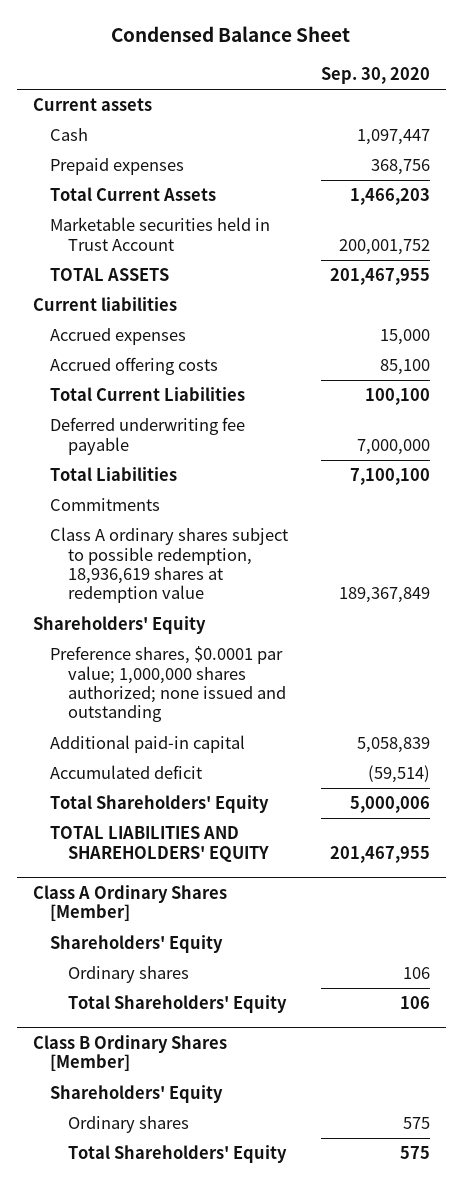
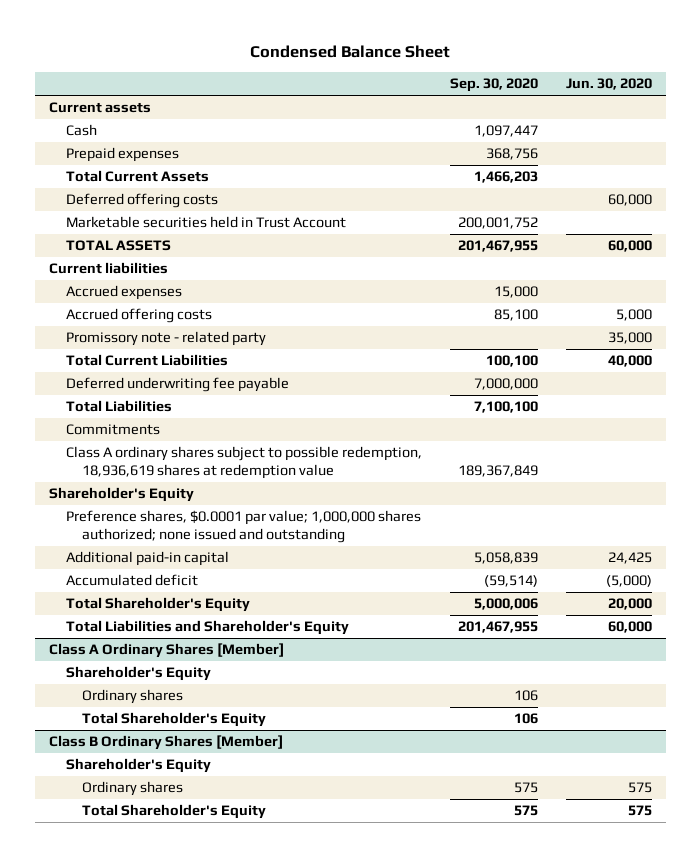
none -> [565,78,652,91] Jun. 30, 2020
none -> [65,193,218,209] Deferred offering costs
none -> [65,331,266,347] Promissory note - related party
[33,616,207,635] Shareholders' Equity -> [48,487,194,503] Shareholder's Equity
[50,795,270,814] Total Shareholders' Equity -> [65,597,250,613] Total Shareholder's Equity
[50,826,269,862] TOTAL LIABILITIES AND SHAREHOLDERS' EQUITY -> [65,620,349,636] Total Liabilities and Shareholder's Equity
[50,935,224,954] Shareholders' Equity -> [65,666,211,682] Shareholder's Equity
[67,995,287,1014] Total Shareholders' Equity -> [82,712,267,728] Total Shareholder's Equity
[50,1085,224,1104] Shareholders' Equity -> [65,758,211,774] Shareholder's Equity
[67,1145,287,1164] Total Shareholders' Equity -> [82,804,267,820] Total Shareholder's Equity

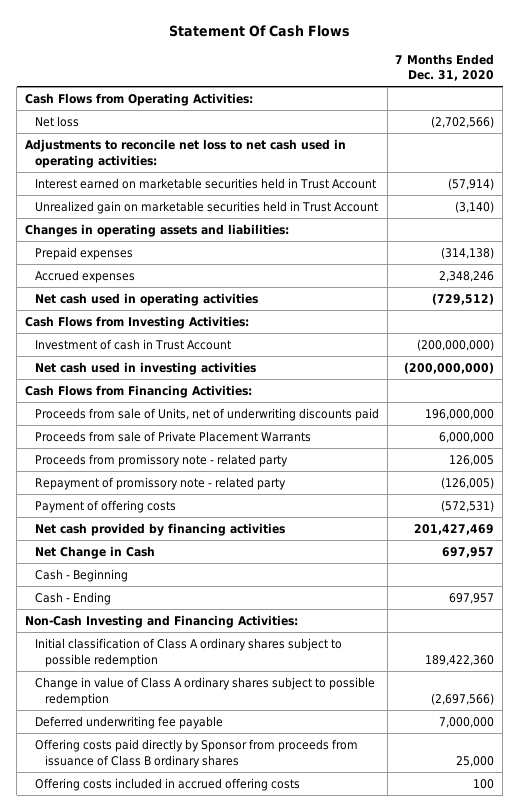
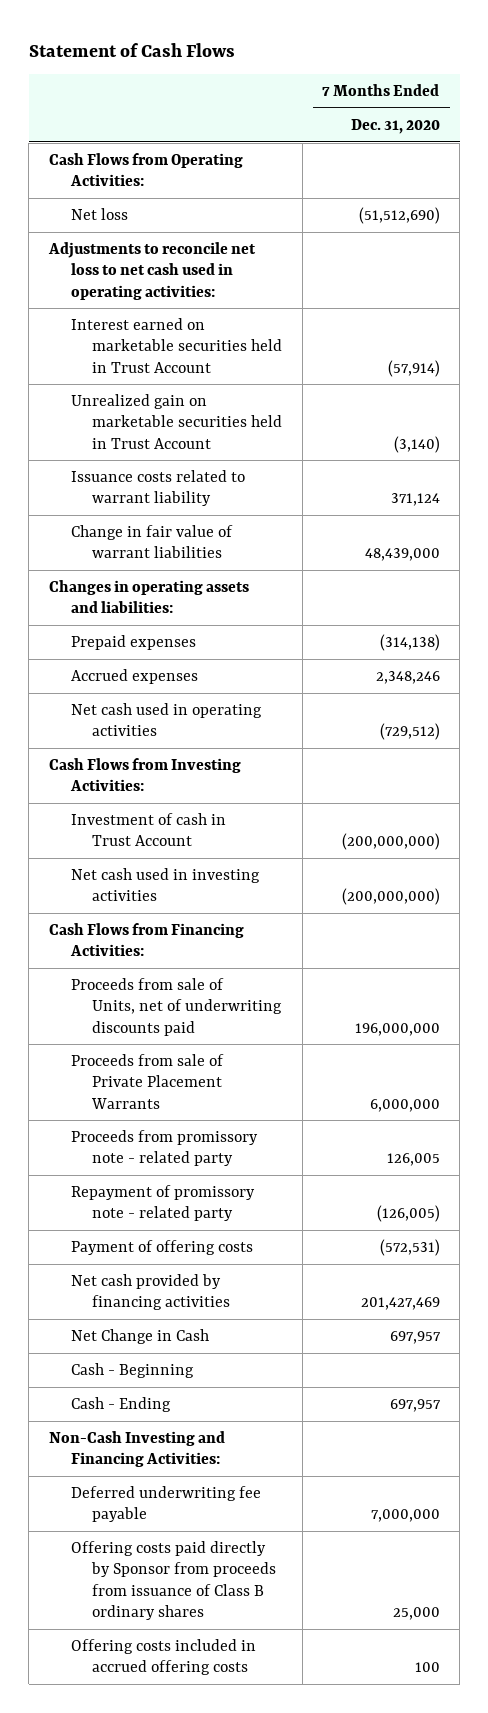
[168,24,350,37] Statement Of Cash Flows -> [28,42,235,57] Statement of Cash Flows
[431,116,495,129] (2,702,566) -> [358,206,440,224] (51,512,690)
none -> [70,469,245,507] Issuance costs related to warrant liability
none -> [70,524,233,559] Change in fair value of warrant liabilities
[35,638,343,667] Initial classification of Class A ordinary shares subject to possible redemption -> none
[35,677,376,706] Change in value of Class A ordinary shares subject to possible redemption -> none

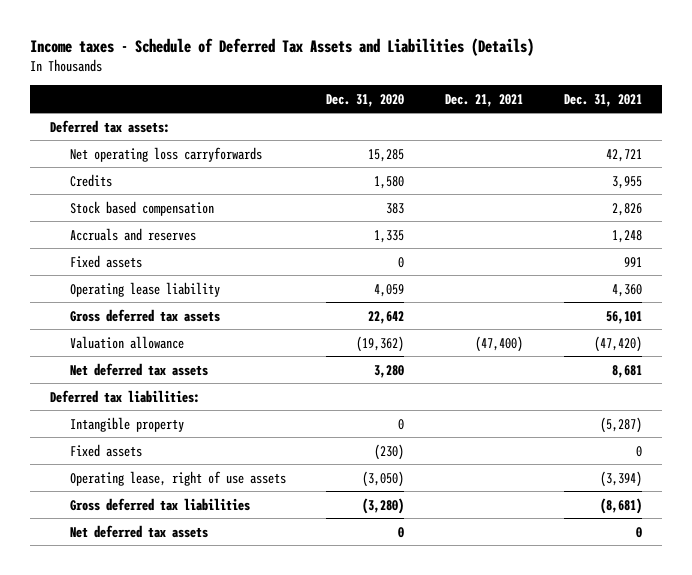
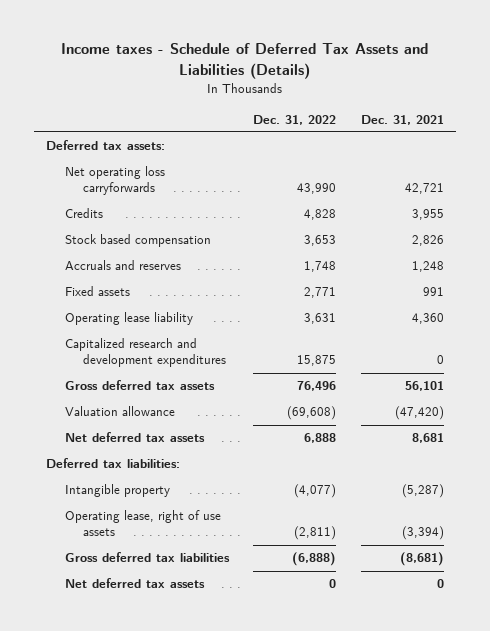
[326,93,405,107] Dec. 31, 2020 -> none
[445,93,524,107] Dec. 21, 2021 -> none
none -> [253,114,337,125] Dec. 31, 2022
none -> [64,338,227,368] Capitalized research and development expenditures
[69,443,142,457] Fixed assets -> none

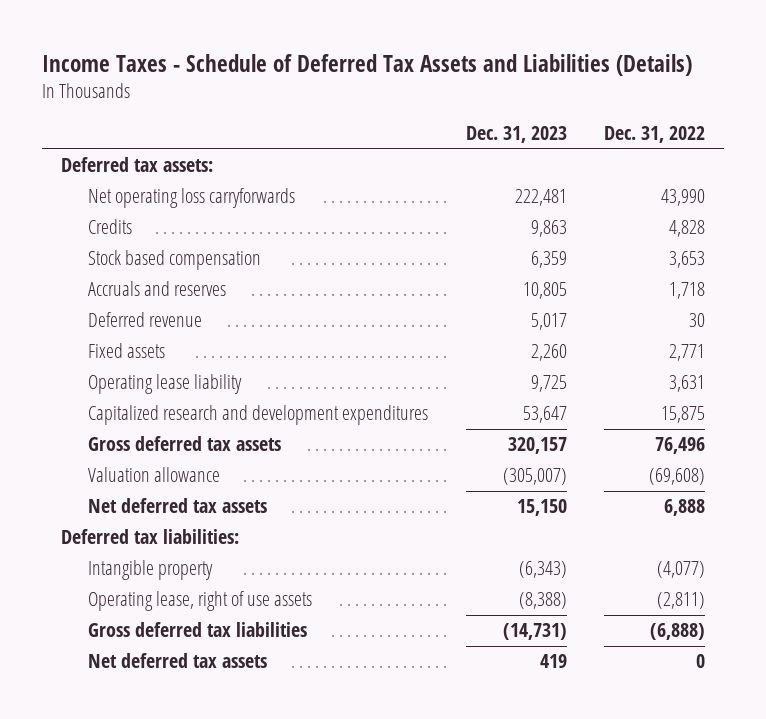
[61,43,429,80] Income taxes - Schedule of Deferred Tax Assets and Liabilities (Details) -> [41,53,692,76] Income Taxes - Schedule of Deferred Tax Assets and Liabilities (Details)
[361,114,445,125] Dec. 31, 2021 -> none
none -> [465,125,567,143] Dec. 31, 2023
[304,261,337,273] 1,748 -> [669,282,706,300] 1,718
none -> [88,312,203,328] Deferred revenue

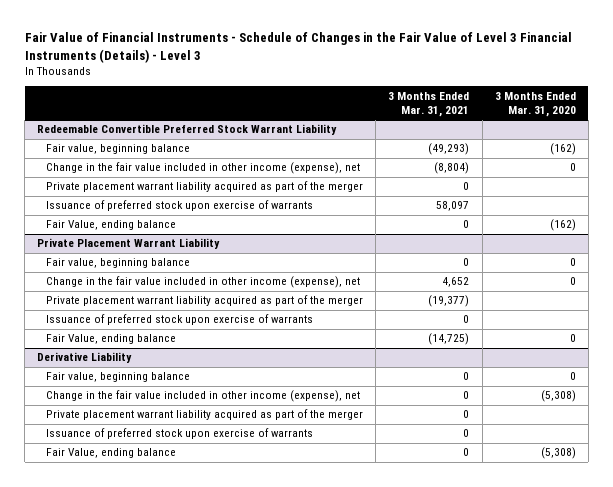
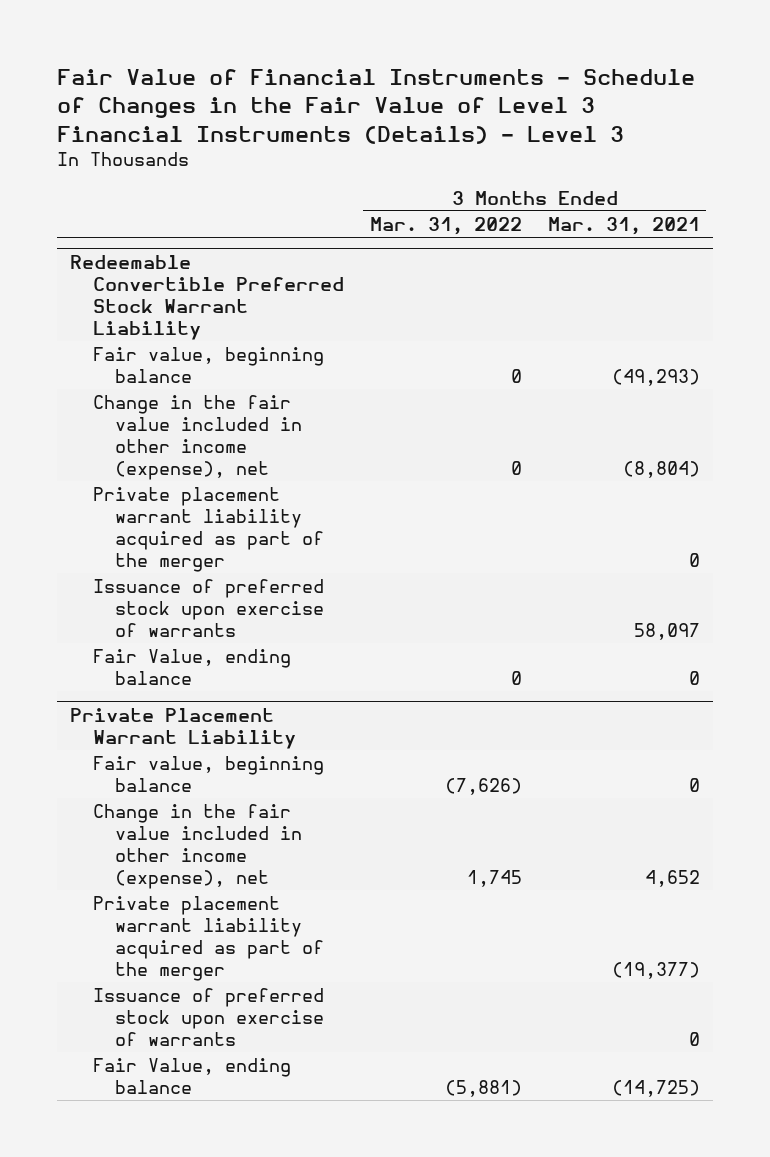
[494,91,576,117] 3 Months Ended Mar. 31, 2020 -> none
none -> [369,217,522,236] Mar. 31, 2022
[37,352,133,364] Derivative Liability -> none
[45,372,190,383] Fair value, beginning balance -> none
[45,390,360,403] Change in the fair value included in other income (expense), net -> none
[45,409,363,421] Private placement warrant liability acquired as part of the merger -> none
[45,428,313,440] Issuance of preferred stock upon exercise of warrants -> none
[45,448,176,459] Fair Value, ending balance -> none

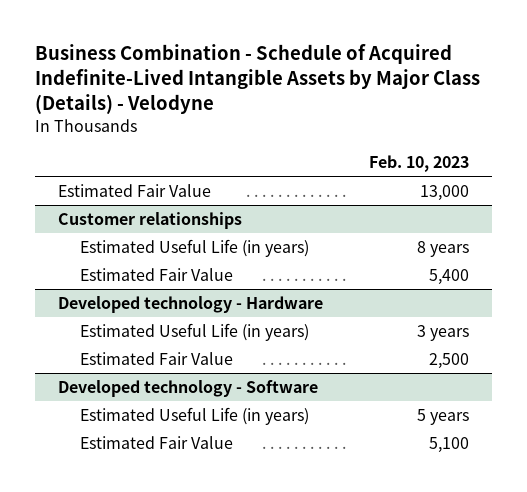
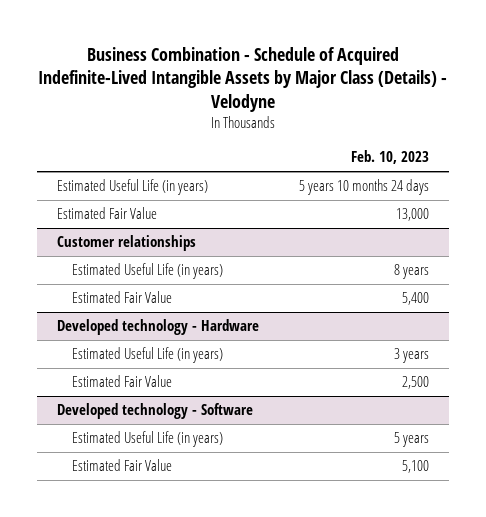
none -> [57,179,209,196] Estimated Useful Life (in years)

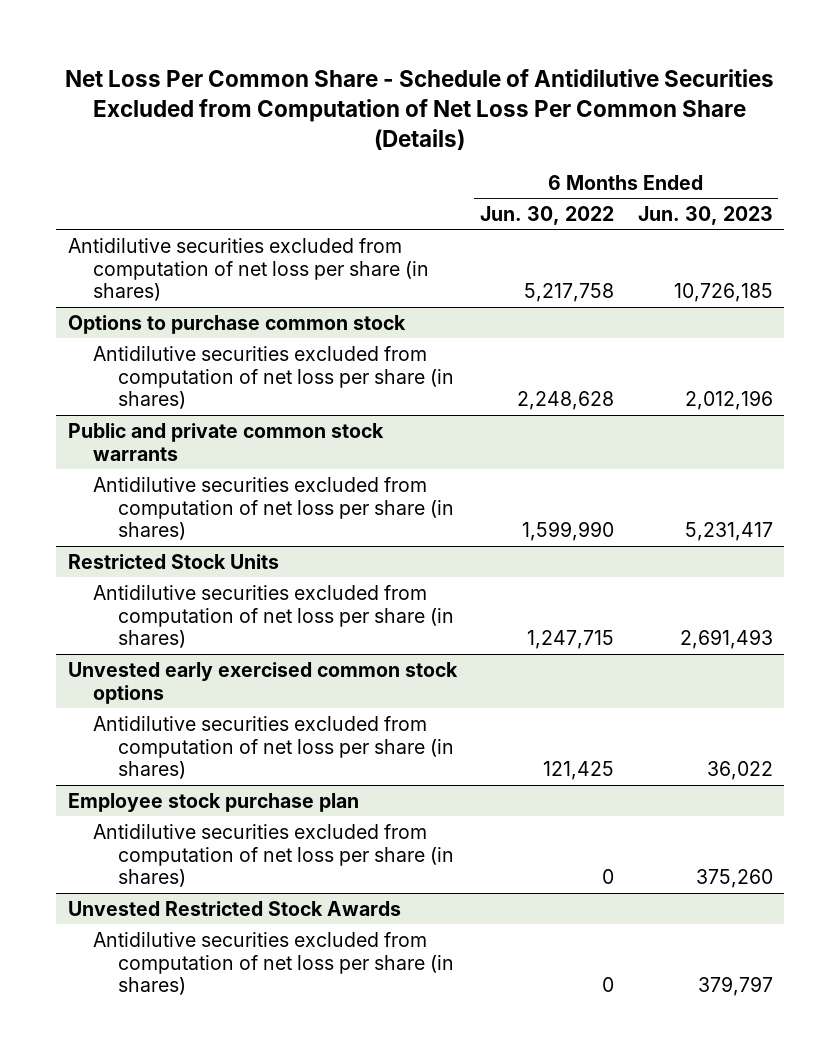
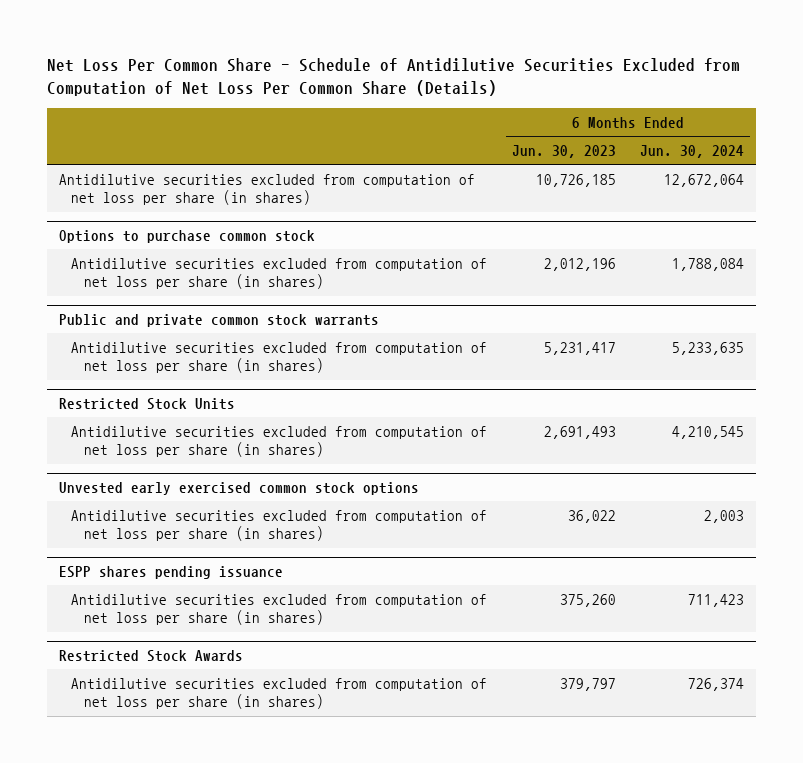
[480,205,615,225] Jun. 30, 2022 -> none
none -> [639,144,744,158] Jun. 30, 2024
[67,792,359,812] Employee stock purchase plan -> [59,566,284,580] ESPP shares pending issuance
[67,900,401,916] Unvested Restricted Stock Awards -> [59,650,244,663] Restricted Stock Awards

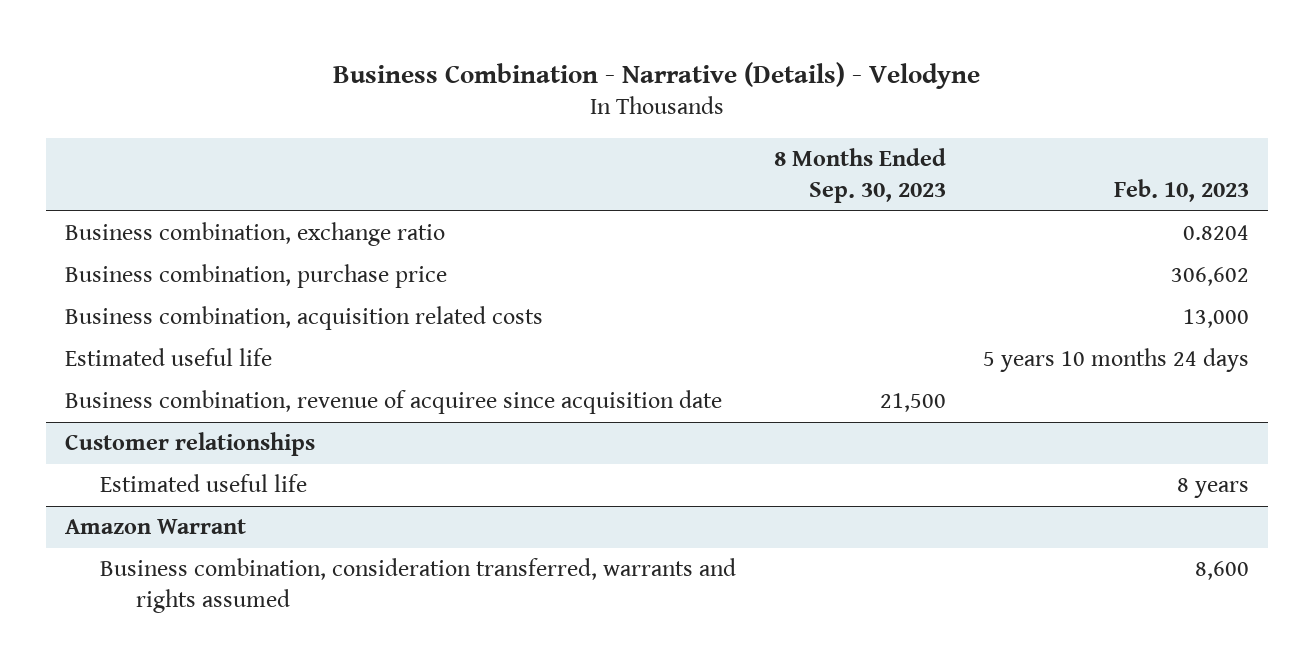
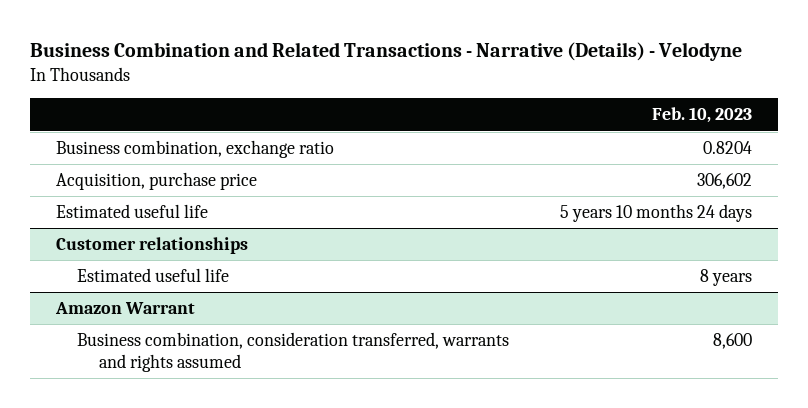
[333,61,981,89] Business Combination - Narrative (Details) - Velodyne -> [30,42,743,62] Business Combination and Related Transactions - Narrative (Details) - Velodyne
[773,148,946,203] 8 Months Ended Sep. 30, 2023 -> none
[64,306,543,331] Business combination, acquisition related costs -> none
[64,264,447,289] Business combination, purchase price -> [55,172,257,191] Acquisition, purchase price
[64,390,722,415] Business combination, revenue of acquiree since acquisition date -> none

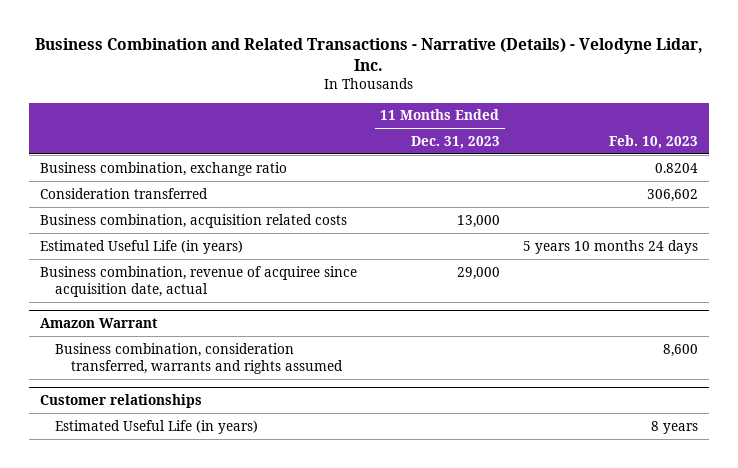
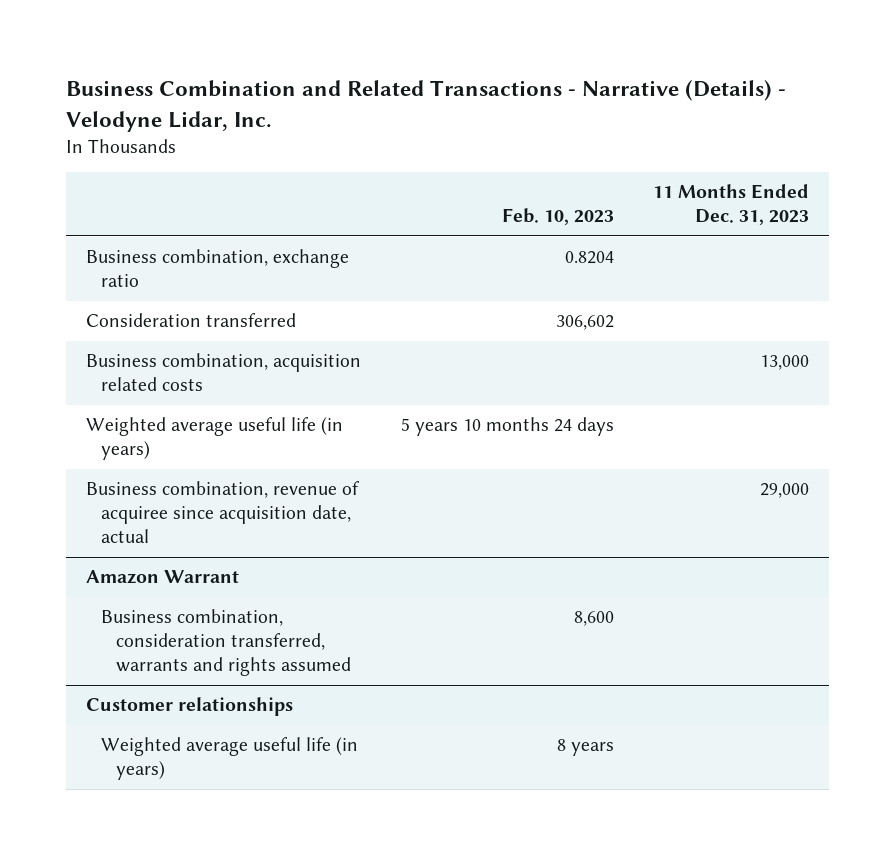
[40,239,244,254] Estimated Useful Life (in years) -> [86,417,344,461] Weighted average useful life (in years)
[55,419,259,434] Estimated Useful Life (in years) -> [101,737,359,781] Weighted average useful life (in years)

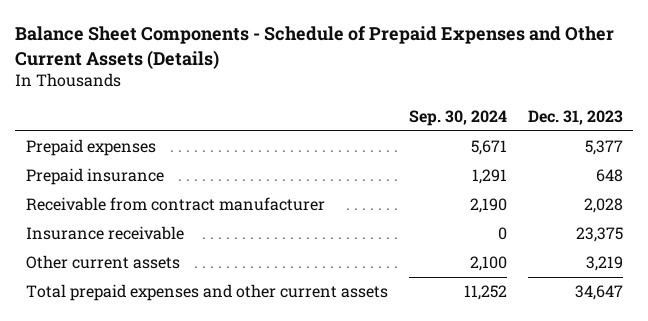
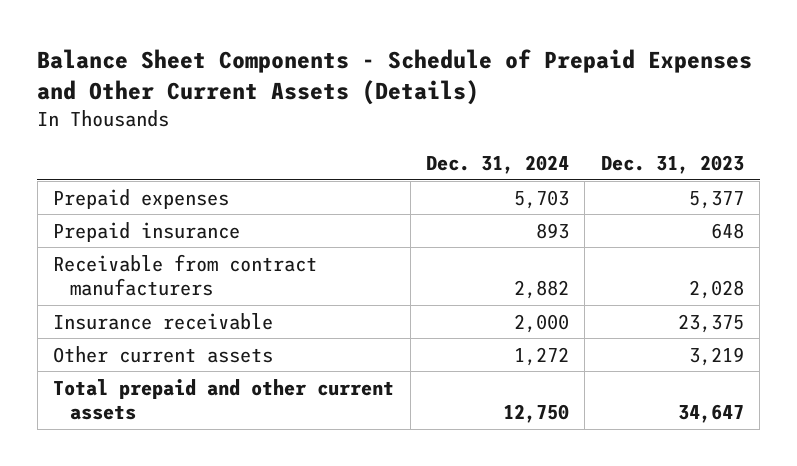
[408,109,507,126] Sep. 30, 2024 -> none
none -> [426,155,570,175] Dec. 31, 2024
[25,197,325,212] Receivable from contract manufacturer -> [53,253,318,297] Receivable from contract manufacturers
[25,284,388,302] Total prepaid expenses and other current assets -> [53,378,395,421] Total prepaid and other current assets

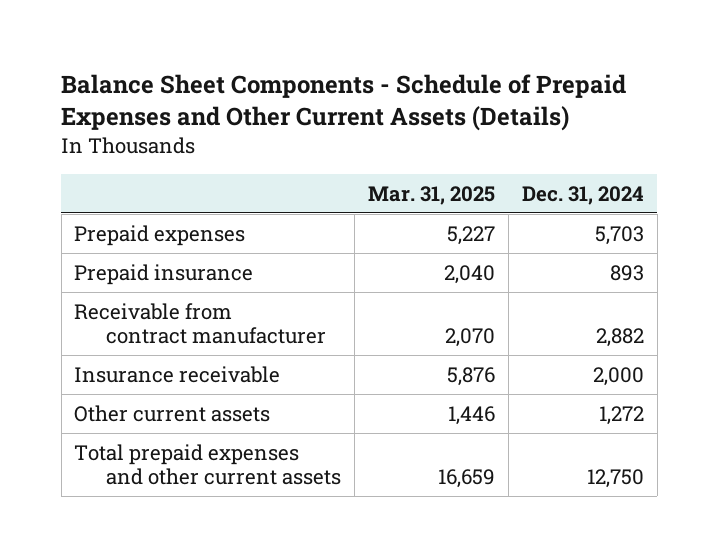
[600,155,744,175] Dec. 31, 2023 -> none
none -> [368,185,496,205] Mar. 31, 2025
[53,253,318,297] Receivable from contract manufacturers -> [74,302,327,344] Receivable from contract manufacturer
[53,378,395,421] Total prepaid and other current assets -> [74,443,342,485] Total prepaid expenses and other current assets

